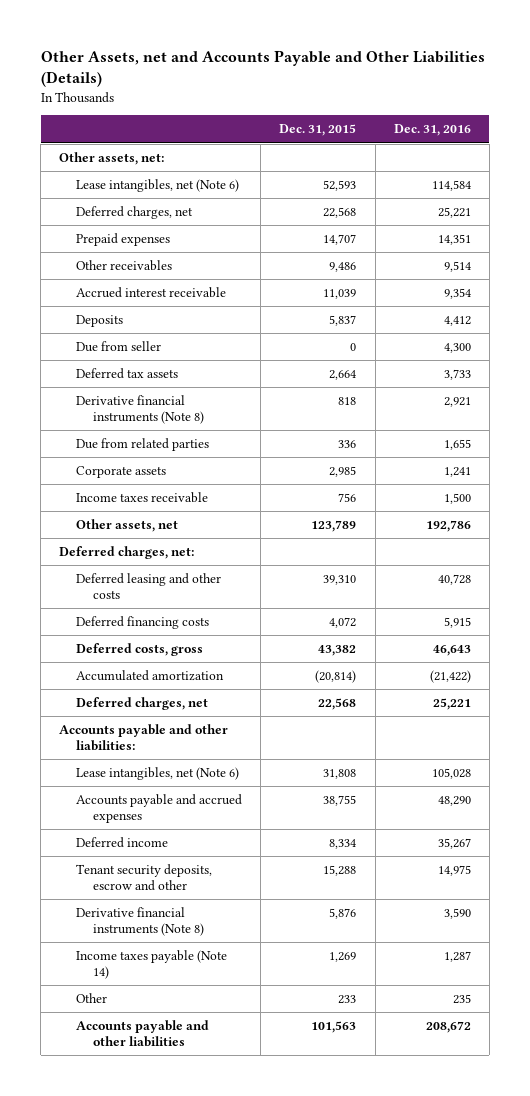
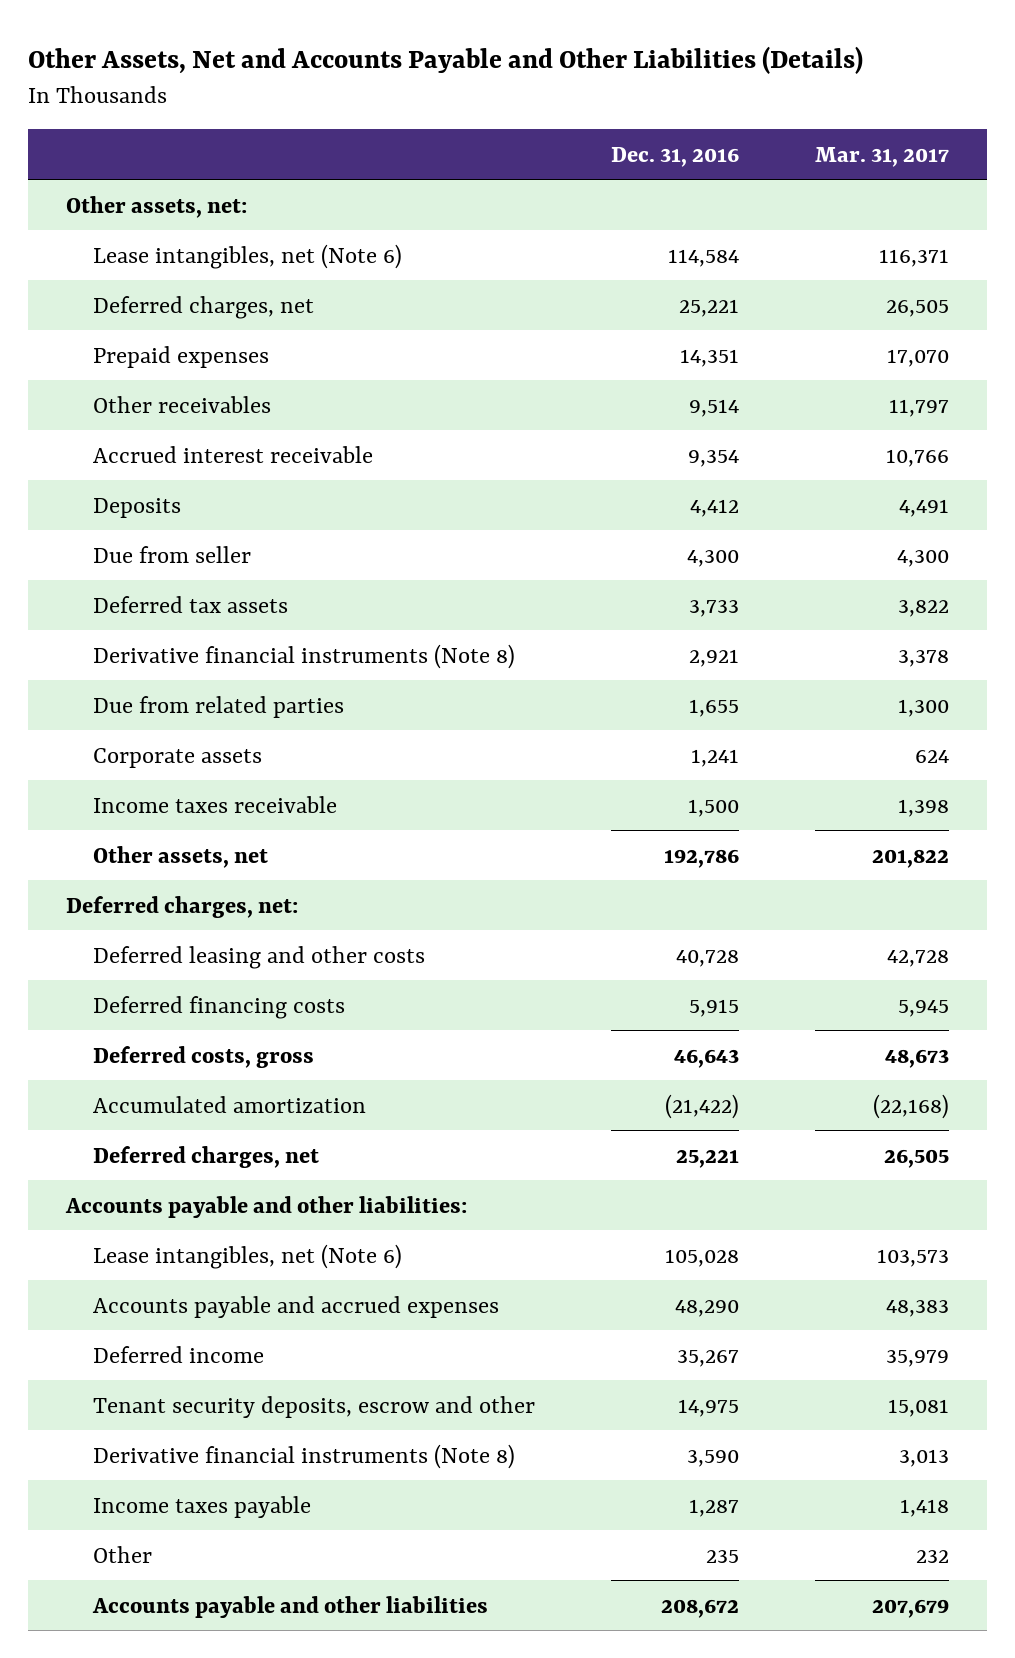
[40,49,485,88] Other Assets, net and Accounts Payable and Other Liabilities (Details) -> [27,45,863,74] Other Assets, Net and Accounts Payable and Other Liabilities (Details)
[279,124,357,137] Dec. 31, 2015 -> none
none -> [815,146,950,167] Mar. 31, 2017
[76,949,228,980] Income taxes payable (Note 14) -> [92,1495,311,1518] Income taxes payable

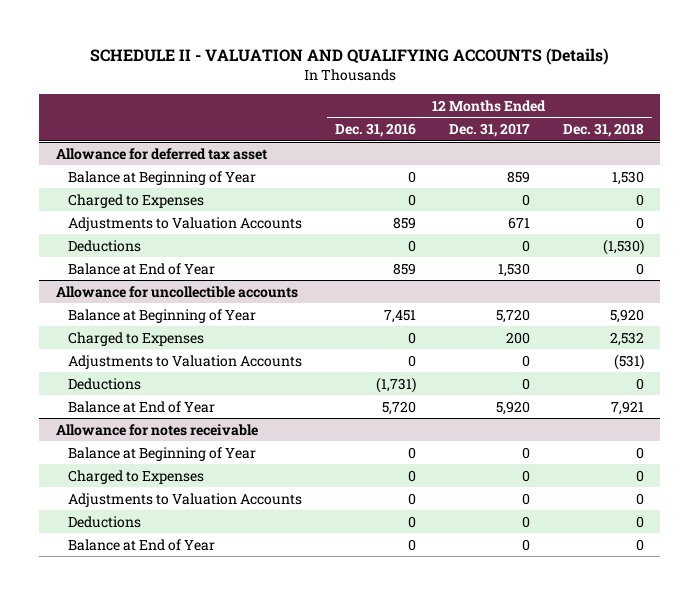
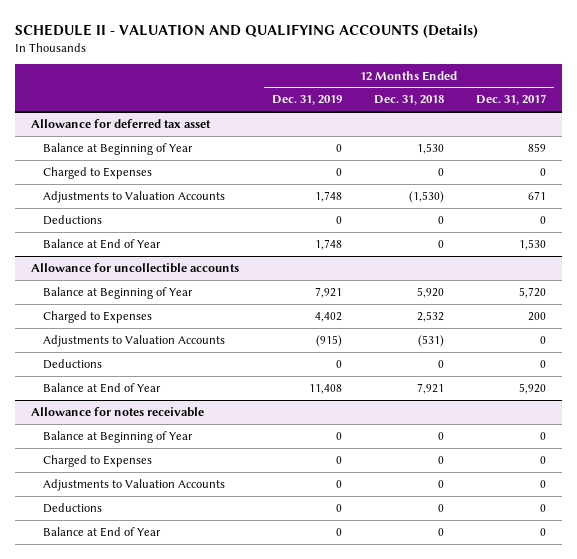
[334,122,416,137] Dec. 31, 2016 -> none
none -> [271,95,342,106] Dec. 31, 2019
[635,216,644,229] 0 -> [408,190,444,203] (1,530)
[602,238,644,255] (1,530) -> [437,215,444,224] 0

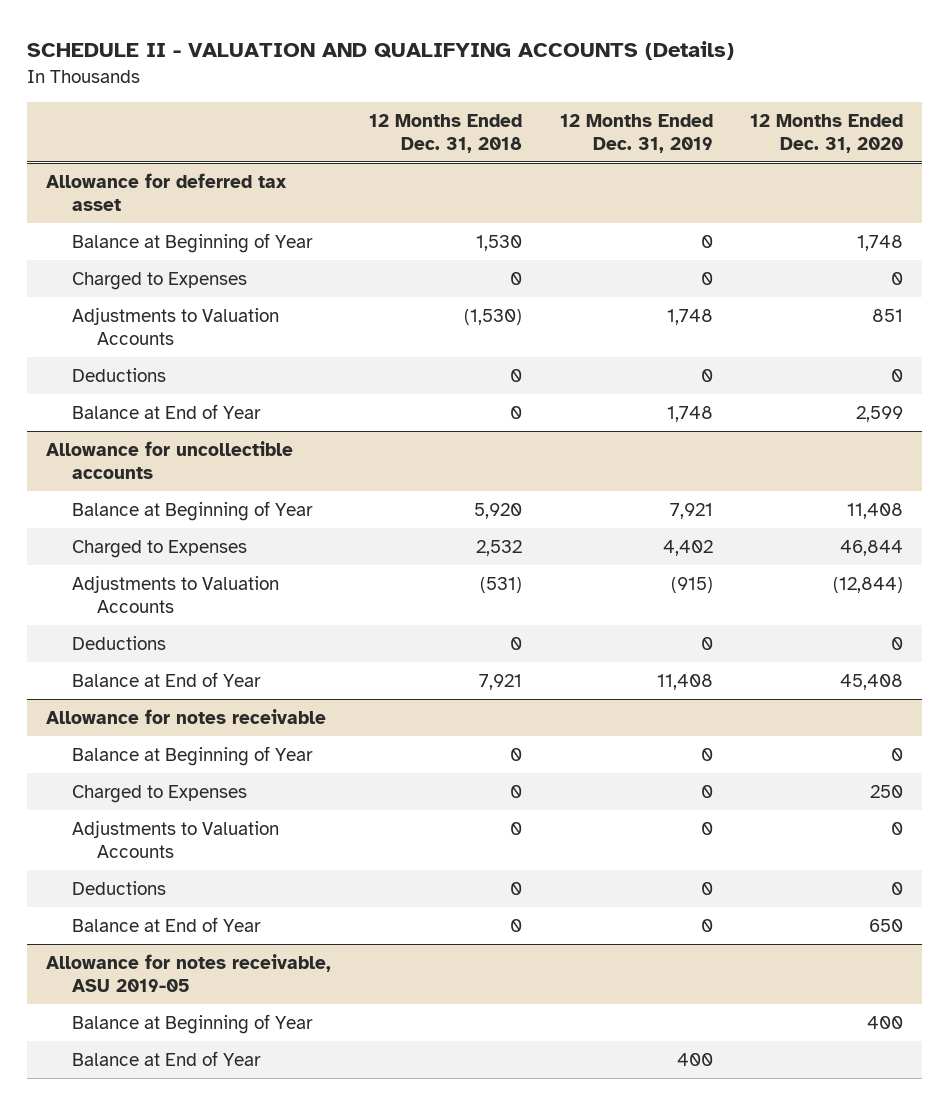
[475,94,546,106] Dec. 31, 2017 -> none
none -> [750,113,904,153] 12 Months Ended Dec. 31, 2020
none -> [46,954,332,992] Allowance for notes receivable, ASU 2019-05
none -> [71,1014,313,1035] Balance at Beginning of Year
none -> [71,1051,261,1067] Balance at End of Year

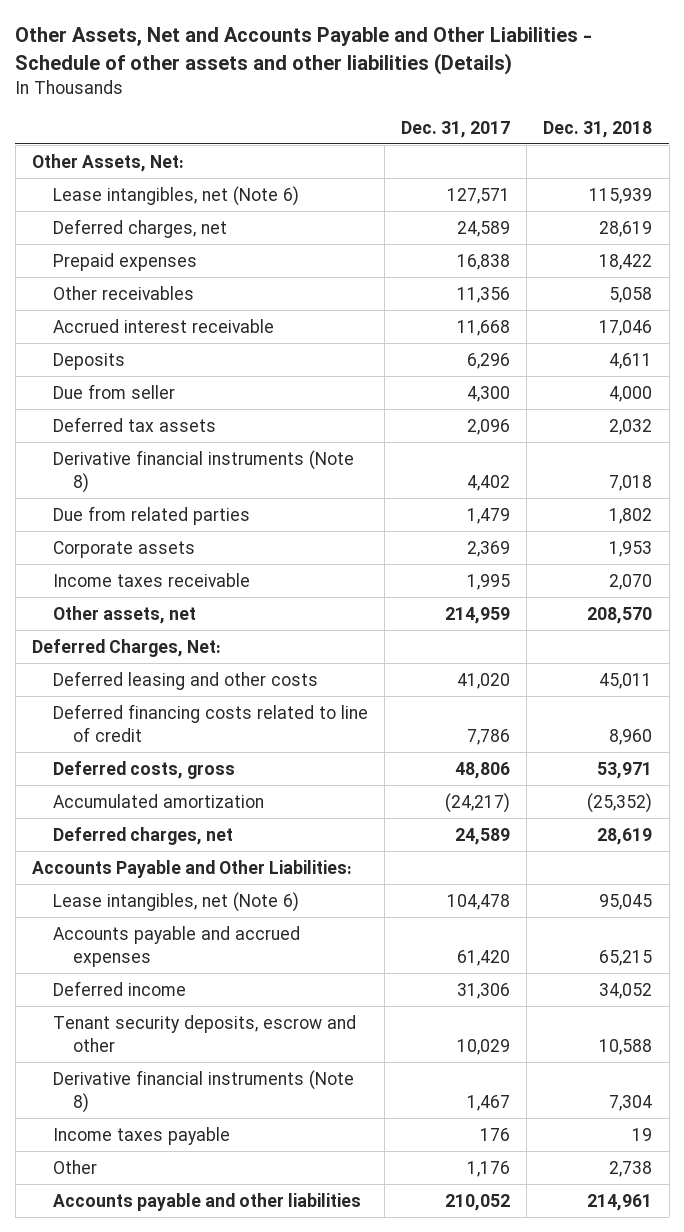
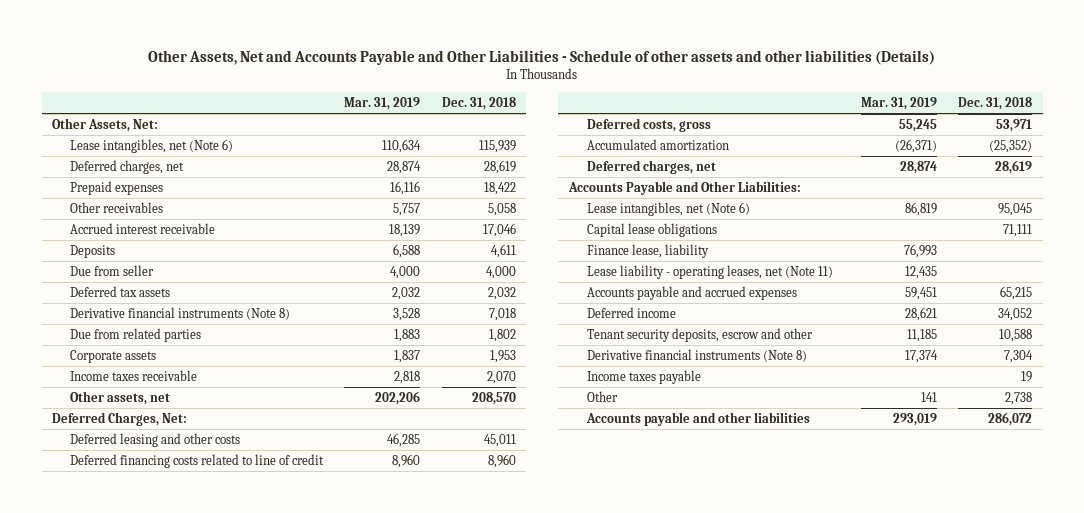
[401,120,511,138] Dec. 31, 2017 -> none
none -> [344,96,421,110] Mar. 31, 2019
none -> [586,223,717,238] Capital lease obligations
none -> [586,244,709,259] Finance lease, liability
none -> [586,265,833,280] Lease liability - operating leases, net (Note 11)
[587,1193,653,1211] 214,961 -> [988,412,1033,427] 286,072

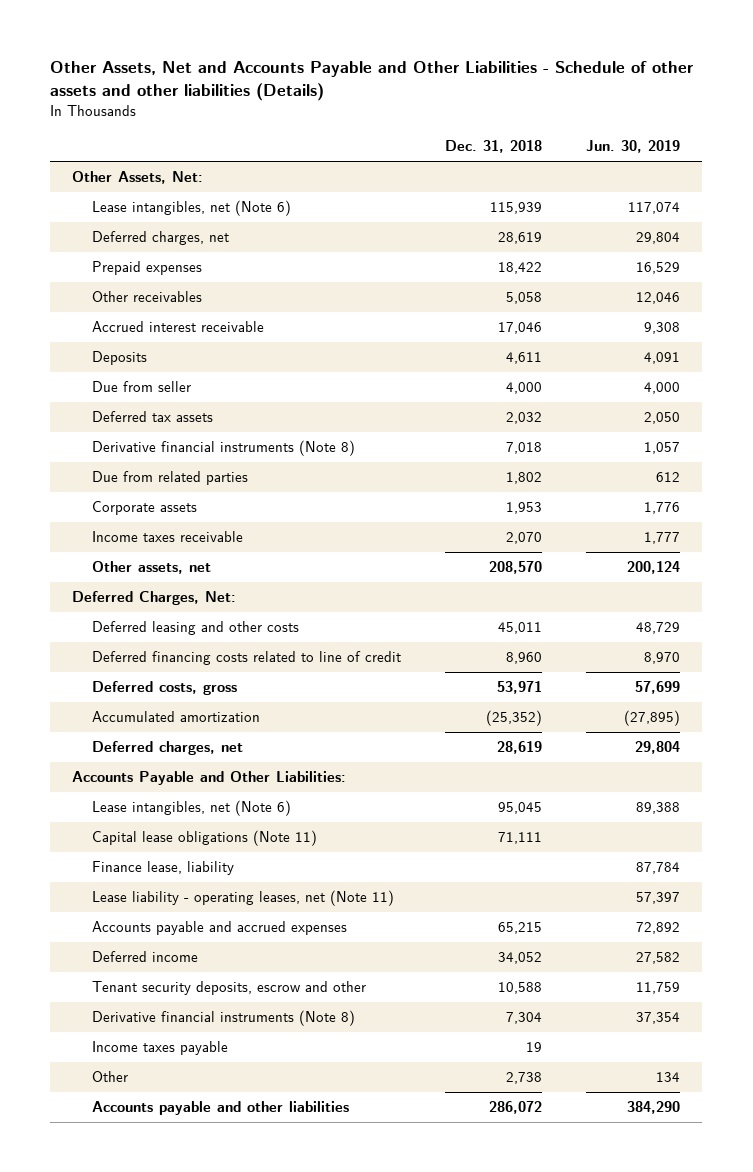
[344,96,421,110] Mar. 31, 2019 -> none
none -> [586,140,681,154] Jun. 30, 2019
[586,223,717,238] Capital lease obligations -> [91,830,317,847] Capital lease obligations (Note 11)

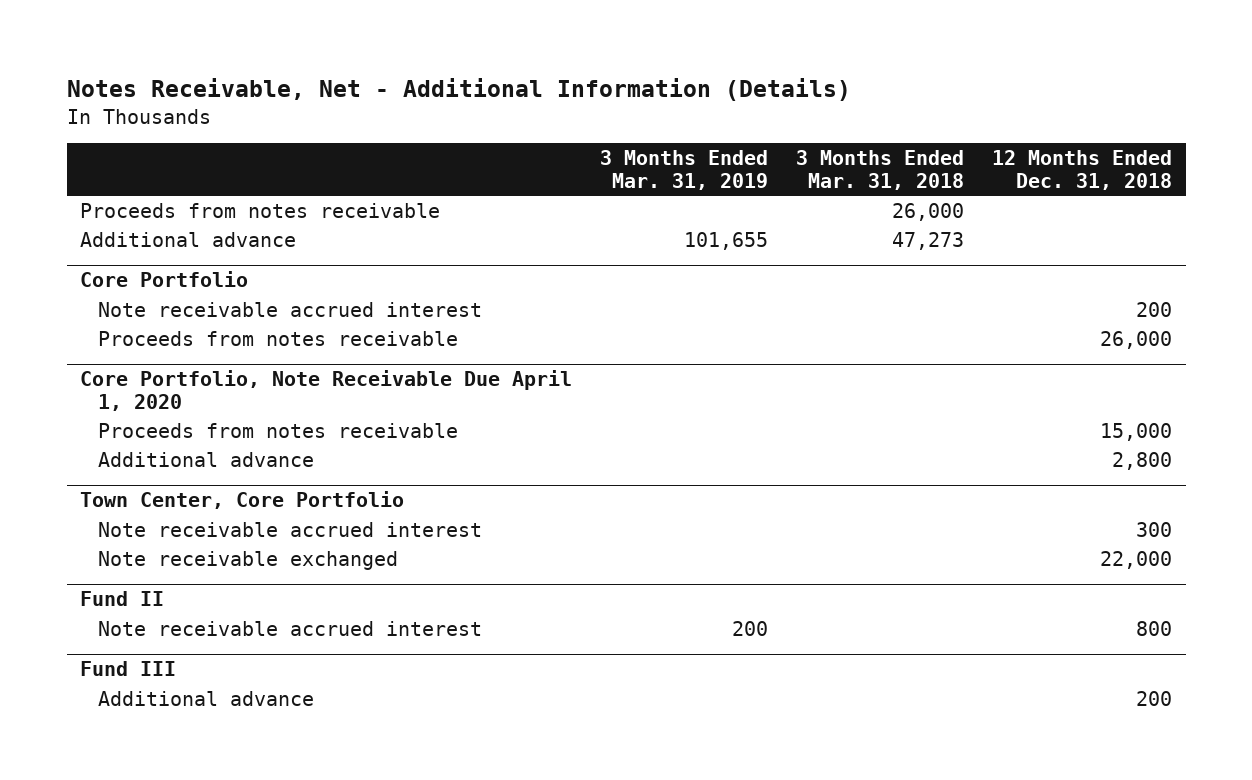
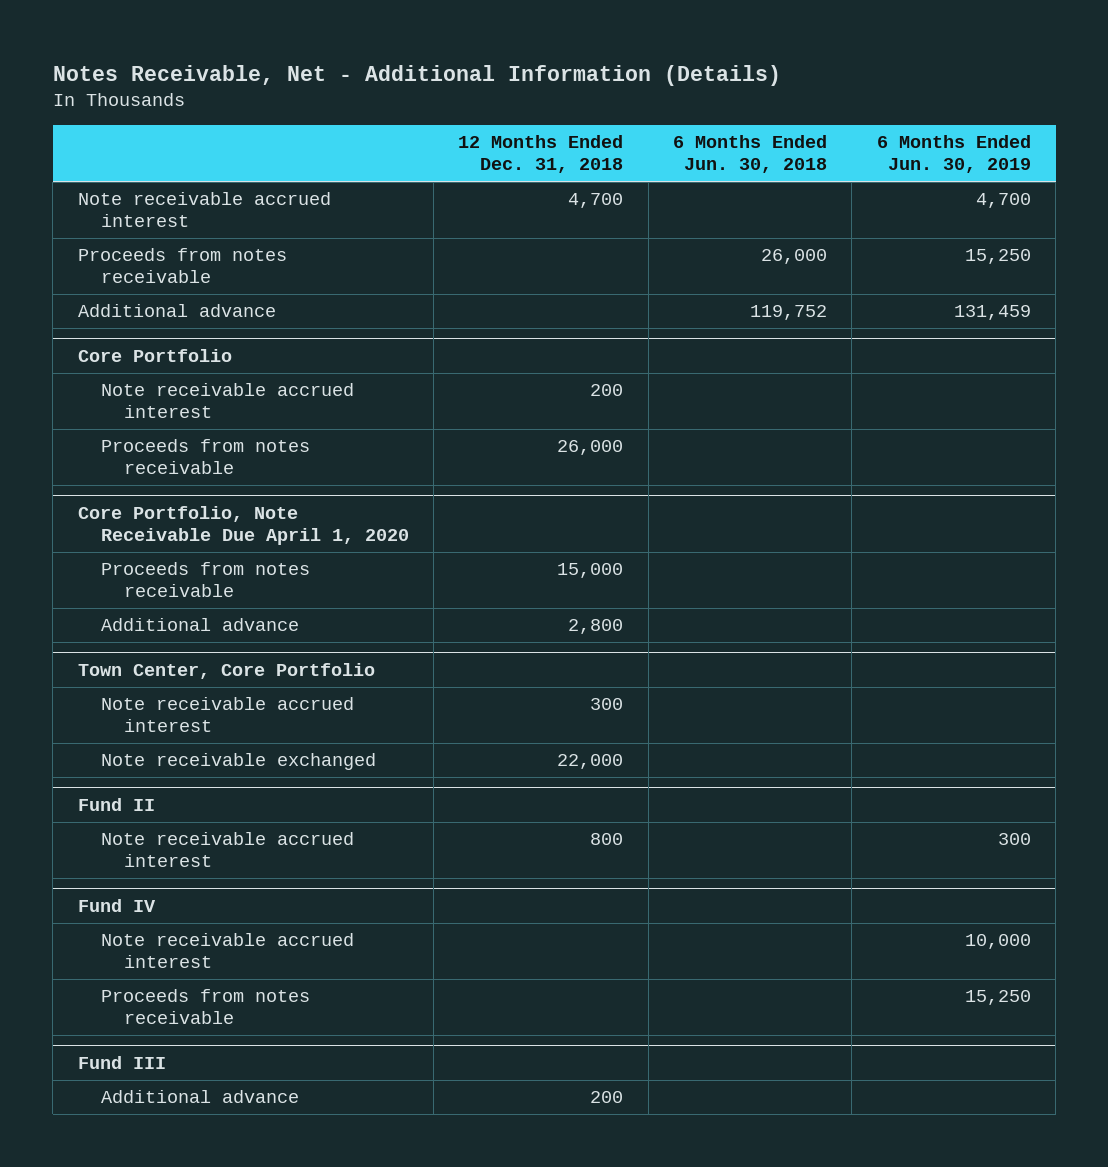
[600,149,769,190] 3 Months Ended Mar. 31, 2019 -> none
[796,149,965,190] 3 Months Ended Mar. 31, 2018 -> none
none -> [673,135,828,174] 6 Months Ended Jun. 30, 2018
none -> [876,135,1031,174] 6 Months Ended Jun. 30, 2019
none -> [77,192,331,228] Note receivable accrued interest
none -> [77,899,156,913] Fund IV
none -> [100,933,354,969] Note receivable accrued interest
none -> [100,989,310,1025] Proceeds from notes receivable

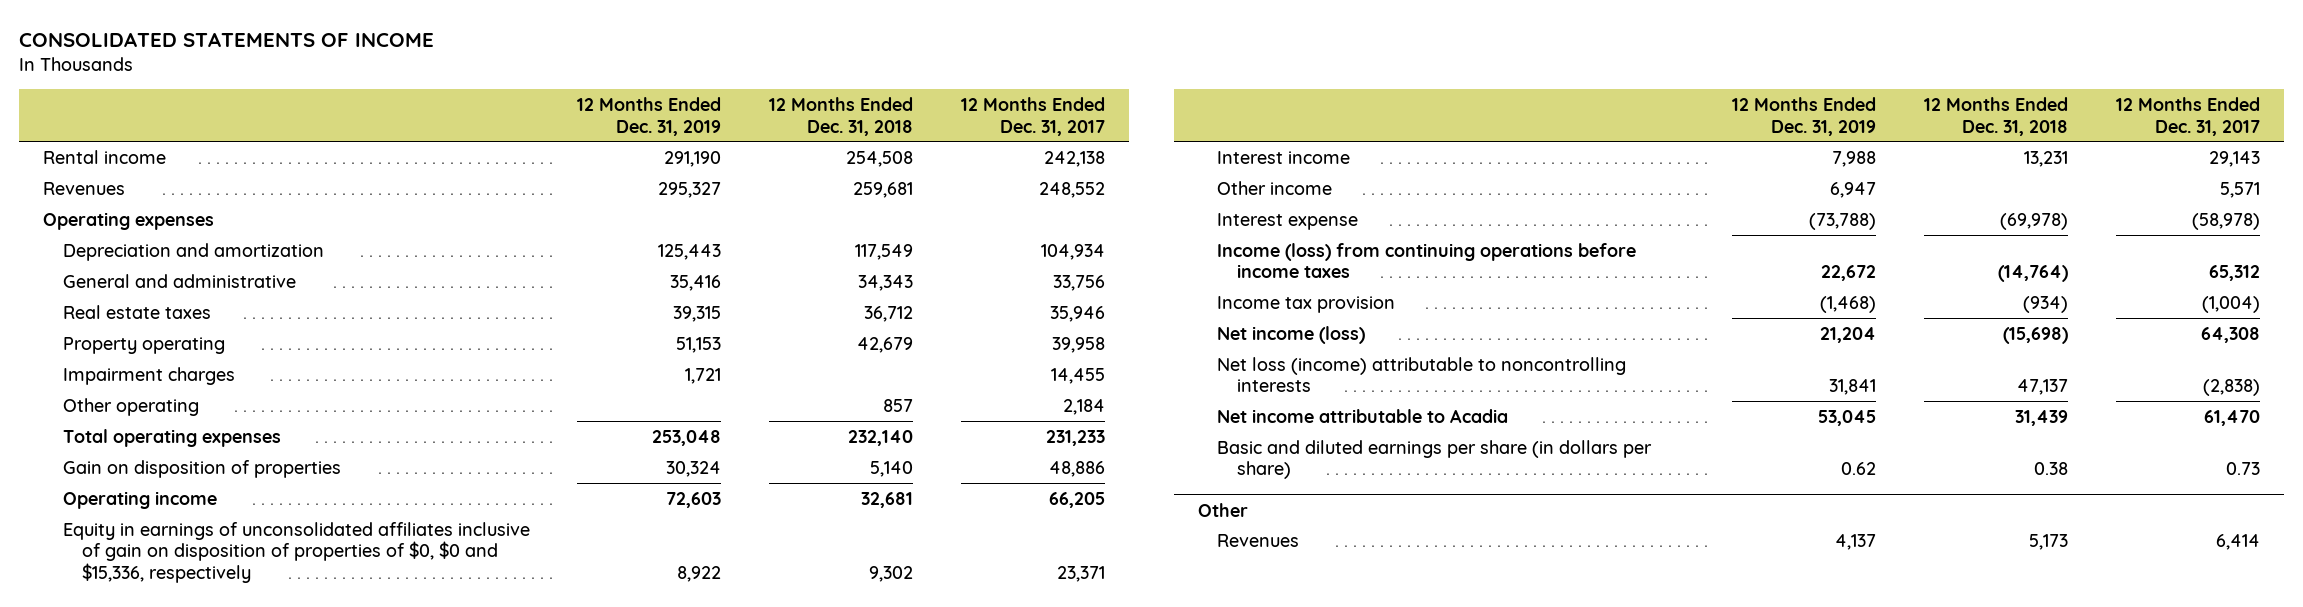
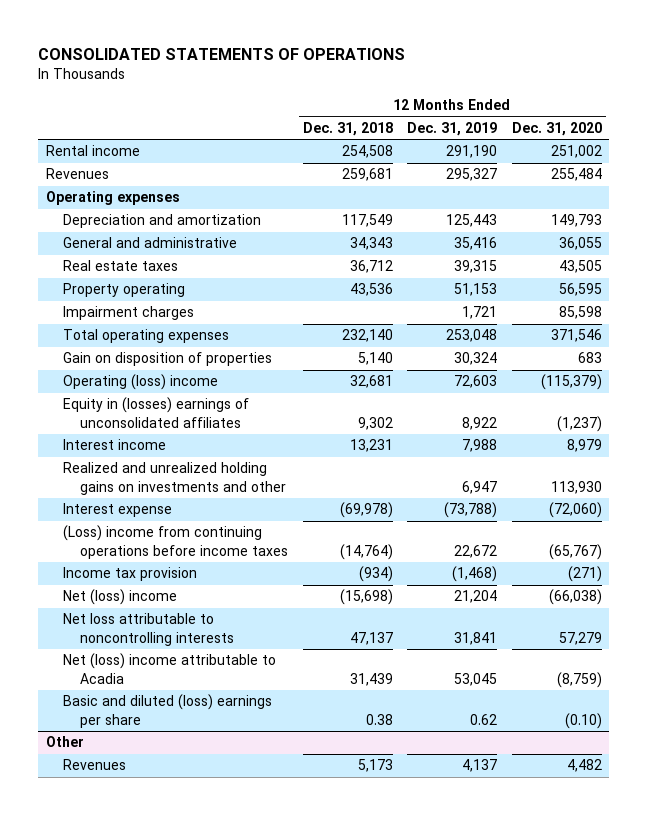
[18,31,434,47] CONSOLIDATED STATEMENTS OF INCOME -> [38,48,406,61] CONSOLIDATED STATEMENTS OF OPERATIONS
[961,96,1106,136] 12 Months Ended Dec. 31, 2017 -> none
none -> [511,121,602,136] Dec. 31, 2020
[857,336,914,353] 42,679 -> [349,283,393,297] 43,536
[62,397,199,416] Other operating -> none
[62,490,217,509] Operating income -> [62,374,218,391] Operating (loss) income
[62,521,530,584] Equity in earnings of unconsolidated affiliates inclusive of gain on disposition of properties of $0, $0 and $15,336, respectively -> [62,397,249,428] Equity in (losses) earnings of unconsolidated affiliates
[1217,180,1333,195] Other income -> [62,462,287,495] Realized and unrealized holding gains on investments and other
[1217,242,1637,279] Income (loss) from continuing operations before income taxes -> [62,525,289,559] (Loss) income from continuing operations before income taxes
[1217,325,1366,344] Net income (loss) -> [62,589,177,606] Net (loss) income
[1217,356,1627,393] Net loss (income) attributable to noncontrolling interests -> [62,613,235,646] Net loss attributable to noncontrolling interests
[1217,408,1509,423] Net income attributable to Acadia -> [62,653,276,684] Net (loss) income attributable to Acadia
[1217,439,1653,480] Basic and diluted earnings per share (in dollars per share) -> [62,694,272,728] Basic and diluted (loss) earnings per share

